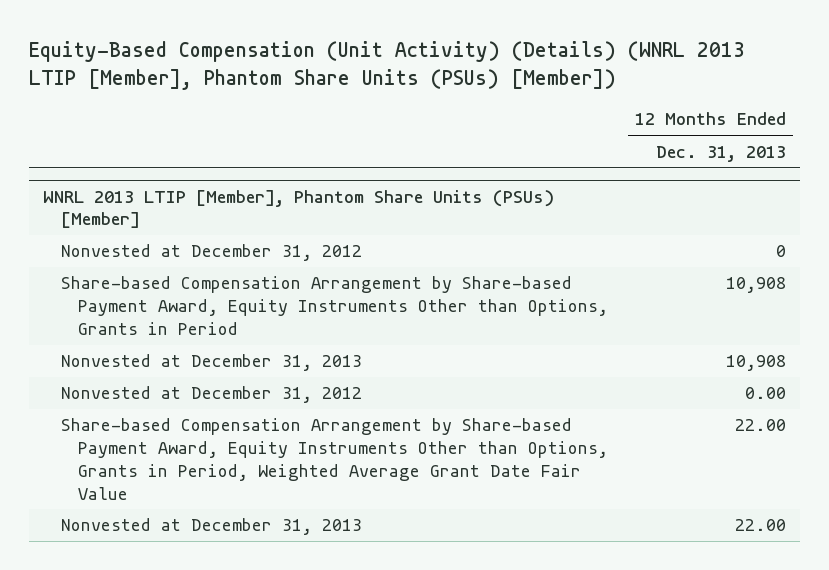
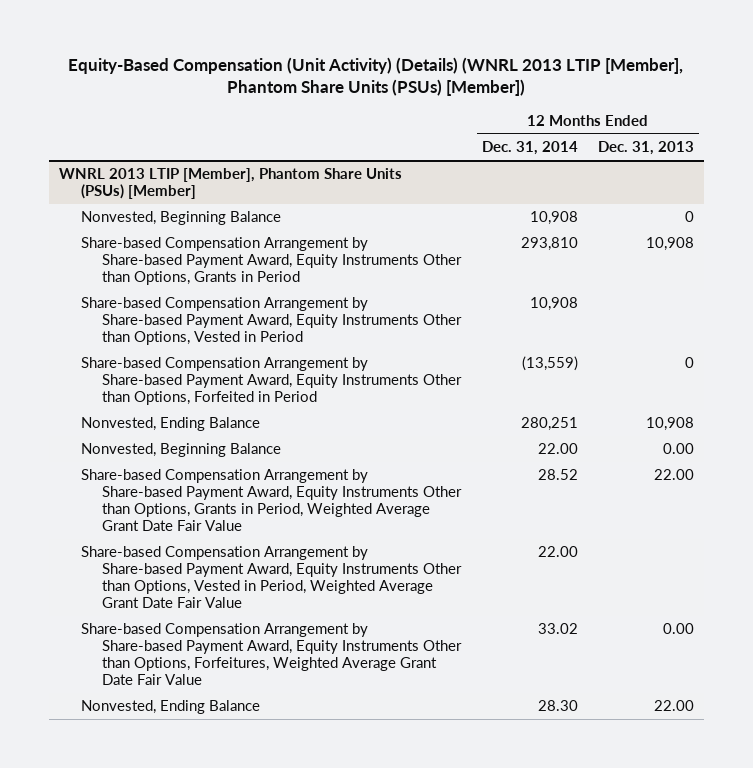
none -> [481,141,578,156] Dec. 31, 2014
[60,244,362,262] Nonvested at December 31, 2012 -> [80,211,281,226] Nonvested, Beginning Balance
none -> [80,297,463,346] Share-based Compensation Arrangement by Share-based Payment Award, Equity Instruments Other than Options, Vested in Period
none -> [80,357,463,406] Share-based Compensation Arrangement by Share-based Payment Award, Equity Instruments Other than Options, Forfeited in Period
[60,354,362,372] Nonvested at December 31, 2013 -> [80,417,260,432] Nonvested, Ending Balance
[60,386,362,404] Nonvested at December 31, 2012 -> [80,443,281,458] Nonvested, Beginning Balance
none -> [80,546,463,609] Share-based Compensation Arrangement by Share-based Payment Award, Equity Instruments Other than Options, Vested in Period, Weighted Average Grant Date Fair Value
none -> [80,623,463,686] Share-based Compensation Arrangement by Share-based Payment Award, Equity Instruments Other than Options, Forfeitures, Weighted Average Grant Date Fair Value
[60,518,362,536] Nonvested at December 31, 2013 -> [80,700,260,715] Nonvested, Ending Balance

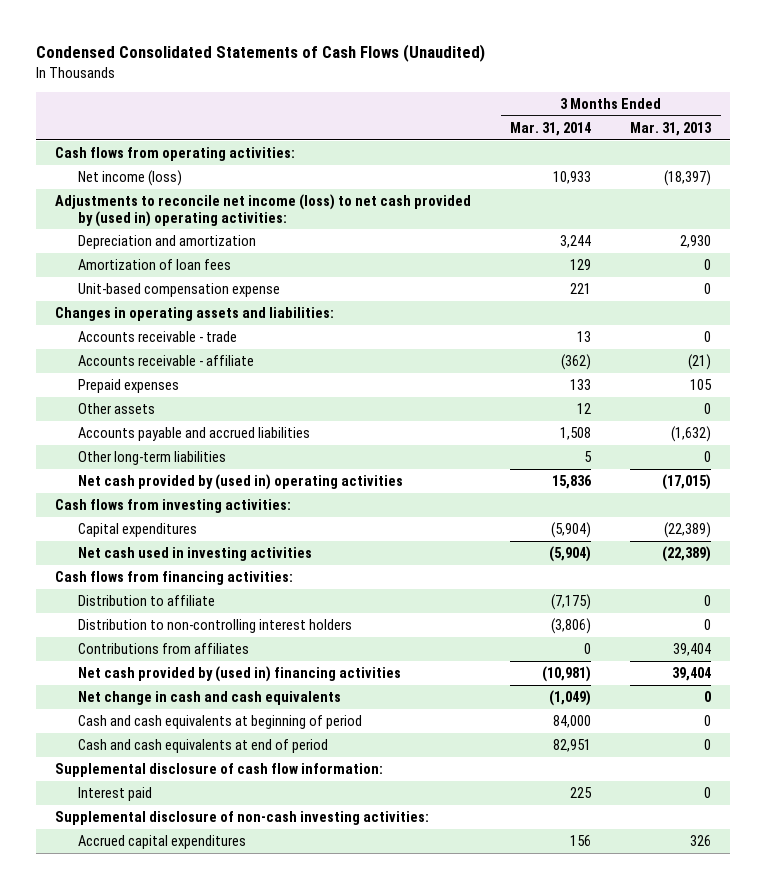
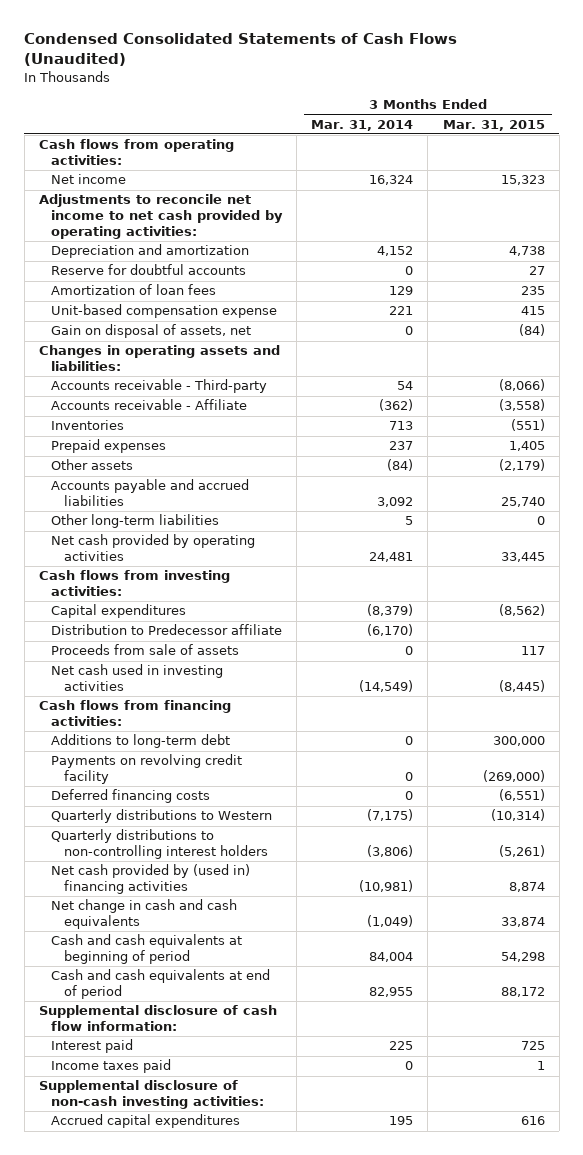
[630,121,713,136] Mar. 31, 2013 -> none
none -> [442,119,545,131] Mar. 31, 2015
[78,169,183,186] Net income (loss) -> [51,174,127,185] Net income
[553,170,592,184] 10,933 -> [369,175,414,186] 16,324
[55,193,472,227] Adjustments to reconcile net income (loss) to net cash provided by (used in) operating activities: -> [38,194,284,239] Adjustments to reconcile net income to net cash provided by operating activities:
[560,234,592,248] 3,244 -> [377,246,414,257] 4,152
none -> [51,264,247,276] Reserve for doubtful accounts
none -> [51,324,252,339] Gain on disposal of assets, net
[78,330,238,342] Accounts receivable - trade -> [51,379,268,394] Accounts receivable - Third-party
[577,330,592,342] 13 -> [397,381,414,391] 54
[78,354,255,366] Accounts receivable - affiliate -> [51,399,248,411] Accounts receivable - Affiliate
none -> [51,420,125,431] Inventories
[570,378,592,390] 133 -> [389,441,414,451] 237
[577,402,592,414] 12 -> [387,459,414,472] (84)
[560,426,592,440] 1,508 -> [377,497,414,508] 3,092
[78,473,404,490] Net cash provided by (used in) operating activities -> [51,534,256,562] Net cash provided by operating activities
[552,474,593,489] 15,836 -> [369,552,414,563] 24,481
[551,521,592,538] (5,904) -> [367,604,414,617] (8,379)
none -> [51,624,283,636] Distribution to Predecessor affiliate
none -> [51,644,240,656] Proceeds from sale of assets
[549,545,592,562] (5,904) -> [359,680,414,693] (14,549)
[78,642,250,654] Contributions from affiliates -> none
none -> [51,734,231,749] Additions to long-term debt
none -> [51,754,243,785] Payments on revolving credit facility
none -> [51,789,211,804] Deferred financing costs
[78,594,216,606] Distribution to affiliate -> [51,809,273,824] Quarterly distributions to Western
[78,618,353,633] Distribution to non-controlling interest holders -> [51,829,268,860] Quarterly distributions to non-controlling interest holders
[553,714,592,728] 84,000 -> [369,952,414,963] 84,004
[553,738,592,752] 82,951 -> [369,987,414,998] 82,955
none -> [51,1059,172,1074] Income taxes paid
[570,834,592,846] 156 -> [389,1116,414,1126] 195

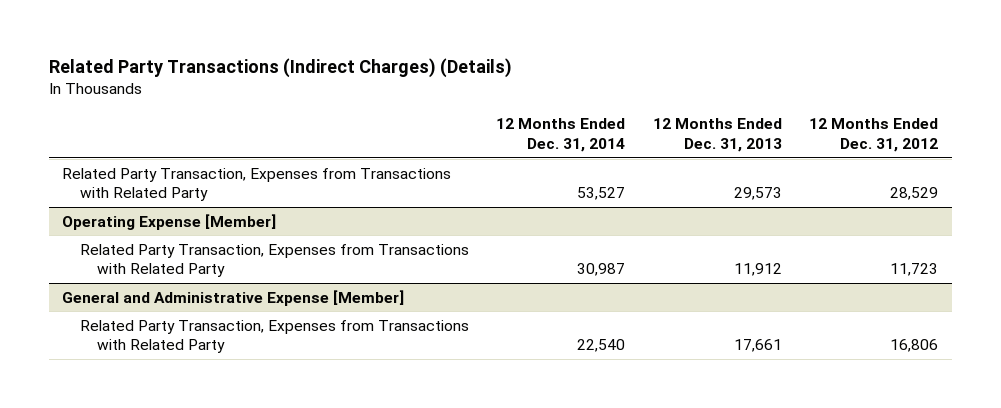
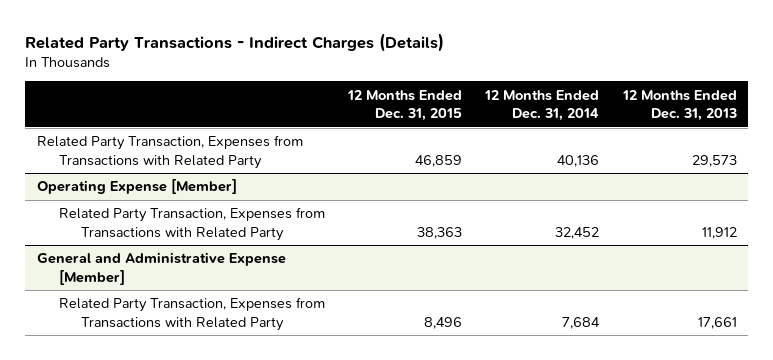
[48,57,512,78] Related Party Transactions (Indirect Charges) (Details) -> [25,32,445,52] Related Party Transactions - Indirect Charges (Details)
[809,118,939,152] 12 Months Ended Dec. 31, 2012 -> none
none -> [347,89,463,122] 12 Months Ended Dec. 31, 2015
[577,187,626,201] 53,527 -> [557,154,600,167] 40,136
[577,263,626,277] 30,987 -> [555,226,600,239] 32,452
[577,339,626,353] 22,540 -> [562,316,601,329] 7,684

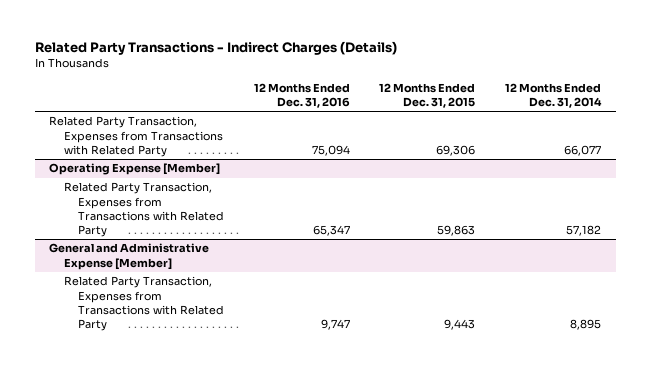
[621,89,737,122] 12 Months Ended Dec. 31, 2013 -> none
none -> [253,82,350,109] 12 Months Ended Dec. 31, 2016
[415,154,463,167] 46,859 -> [436,144,476,156] 69,306
[557,154,600,167] 40,136 -> [563,144,601,156] 66,077
[417,226,463,239] 38,363 -> [437,224,476,236] 59,863
[555,226,600,239] 32,452 -> [565,224,601,236] 57,182
[424,316,463,329] 8,496 -> [444,318,476,330] 9,443
[562,316,601,329] 7,684 -> [569,318,601,330] 8,895

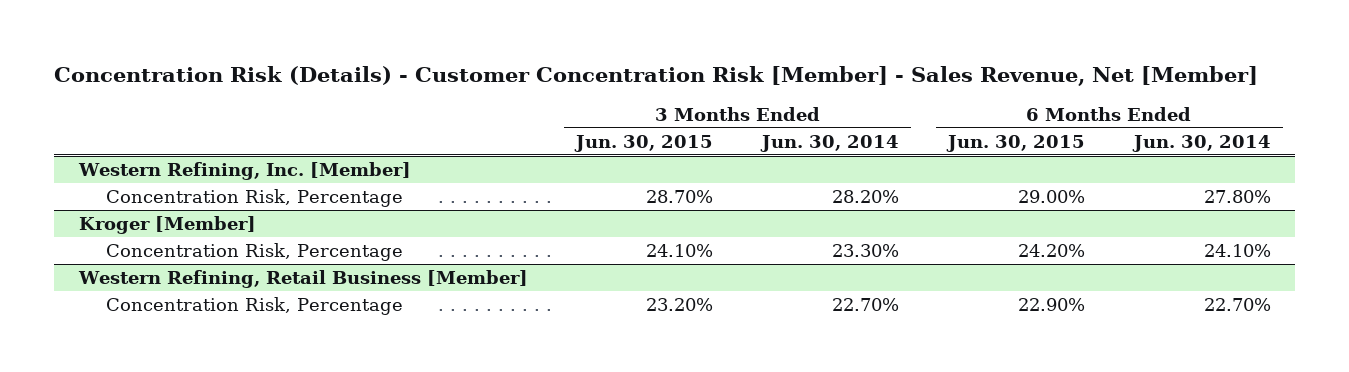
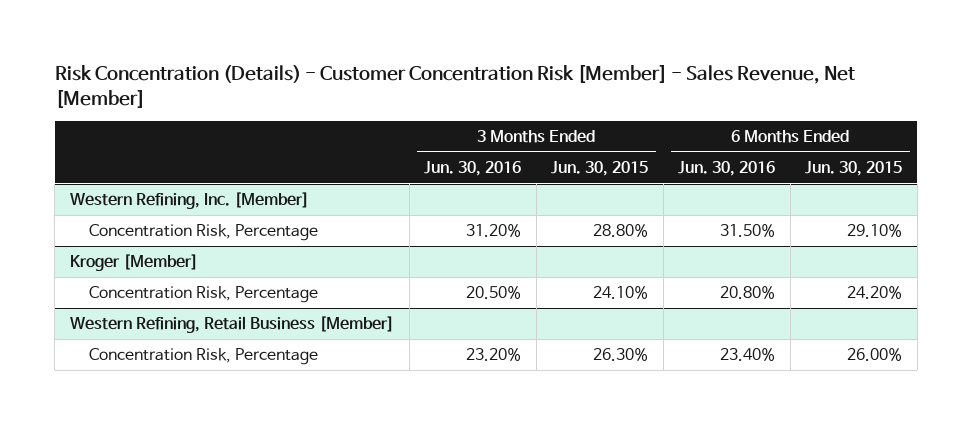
[54,66,1259,87] Concentration Risk (Details) - Customer Concentration Risk [Member] - Sales Revenue, Net [Member] -> [54,64,855,109] Risk Concentration (Details) - Customer Concentration Risk [Member] - Sales Revenue, Net [Member]
[760,134,900,152] Jun. 30, 2014 -> none
[1131,134,1271,152] Jun. 30, 2014 -> none
none -> [424,161,522,177] Jun. 30, 2016
none -> [678,161,776,177] Jun. 30, 2016
[646,190,714,204] 28.70% -> [593,224,649,238] 28.80%
[1018,190,1086,204] 29.00% -> [847,224,903,238] 29.10%
[646,298,714,312] 23.20% -> [593,348,649,362] 26.30%
[1018,298,1086,312] 22.90% -> [847,348,903,362] 26.00%

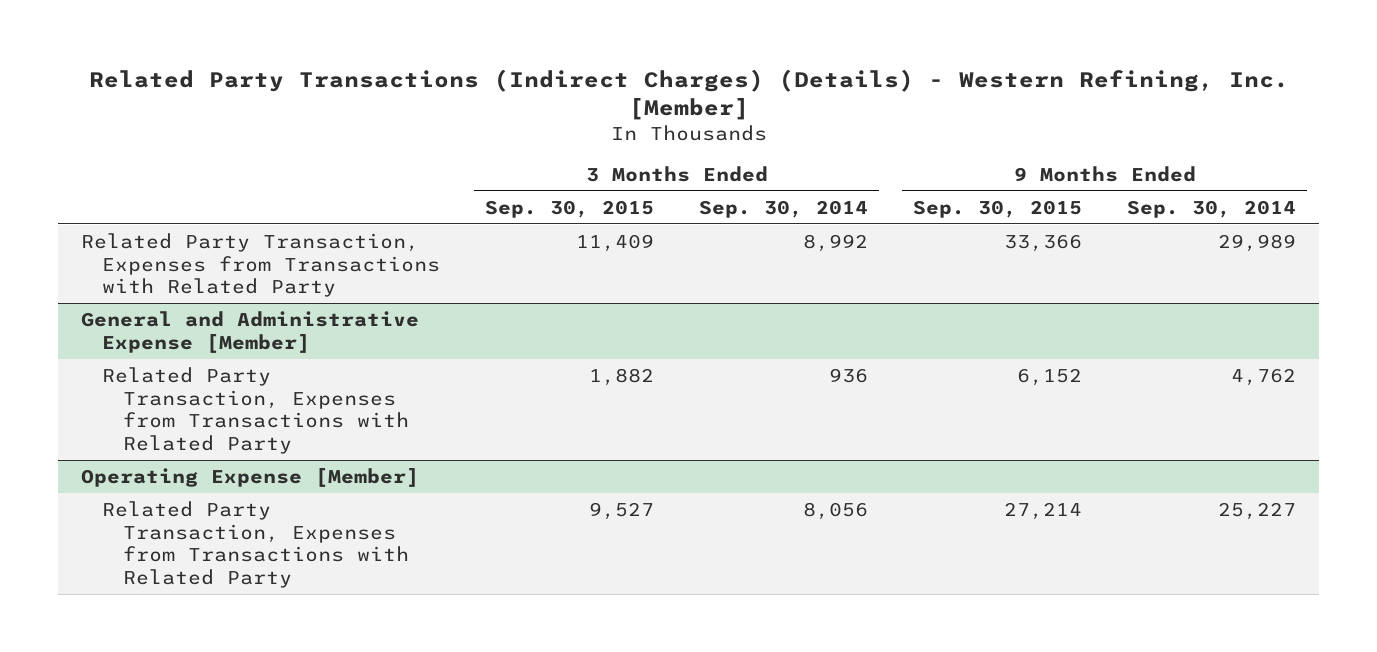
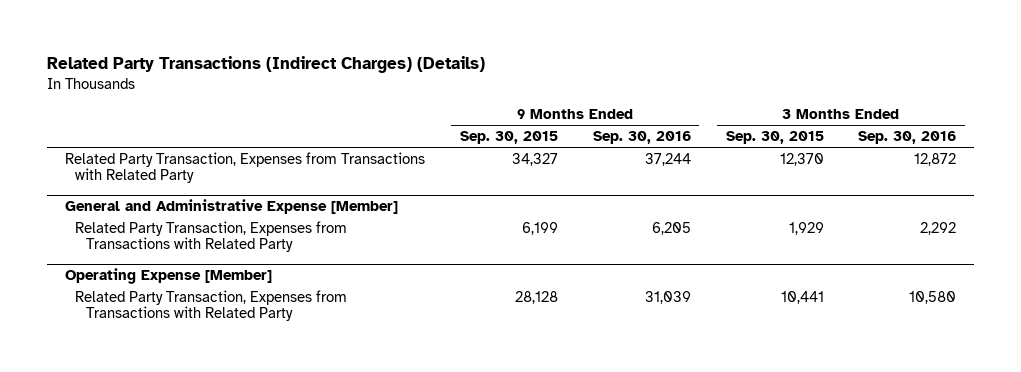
[88,68,1289,121] Related Party Transactions (Indirect Charges) (Details) - Western Refining, Inc. [Member] -> [47,56,486,74] Related Party Transactions (Indirect Charges) (Details)
[699,199,869,218] Sep. 30, 2014 -> none
[1127,199,1297,218] Sep. 30, 2014 -> none
none -> [592,130,691,144] Sep. 30, 2016
none -> [858,130,957,144] Sep. 30, 2016
[576,233,655,252] 11,409 -> [779,152,824,166] 12,370
[1004,233,1083,252] 33,366 -> [511,152,558,166] 34,327
[589,367,655,386] 1,882 -> [788,221,824,235] 1,929
[1017,367,1083,386] 6,152 -> [521,221,558,235] 6,199
[589,501,655,520] 9,527 -> [780,290,824,304] 10,441
[1004,501,1083,520] 27,214 -> [514,290,558,304] 28,128

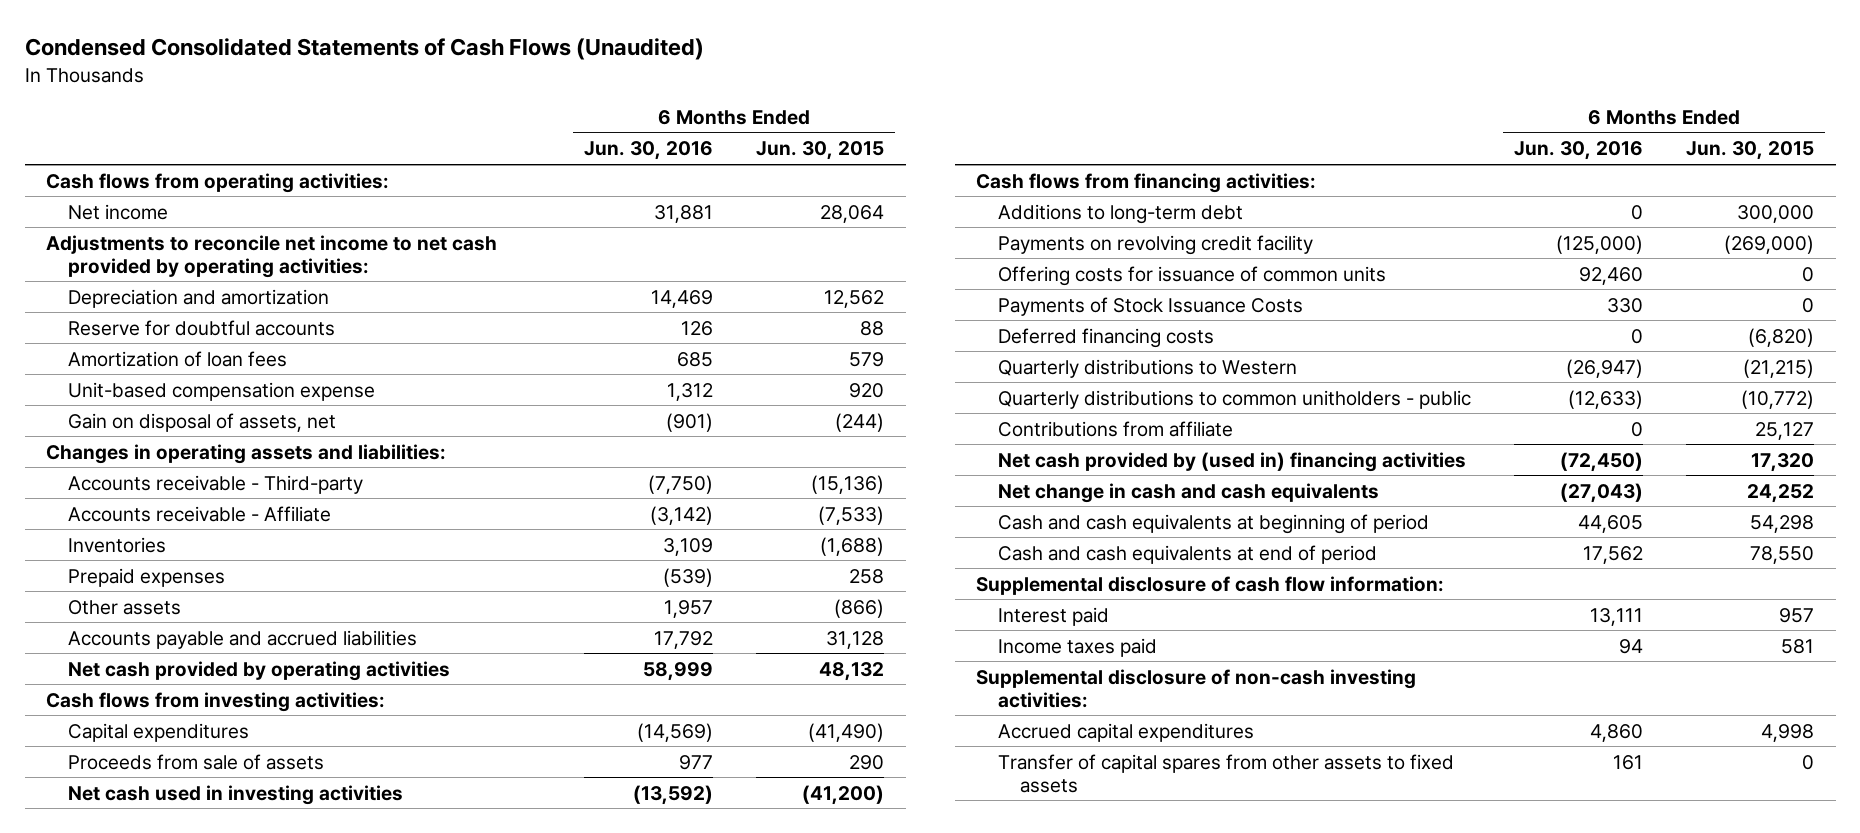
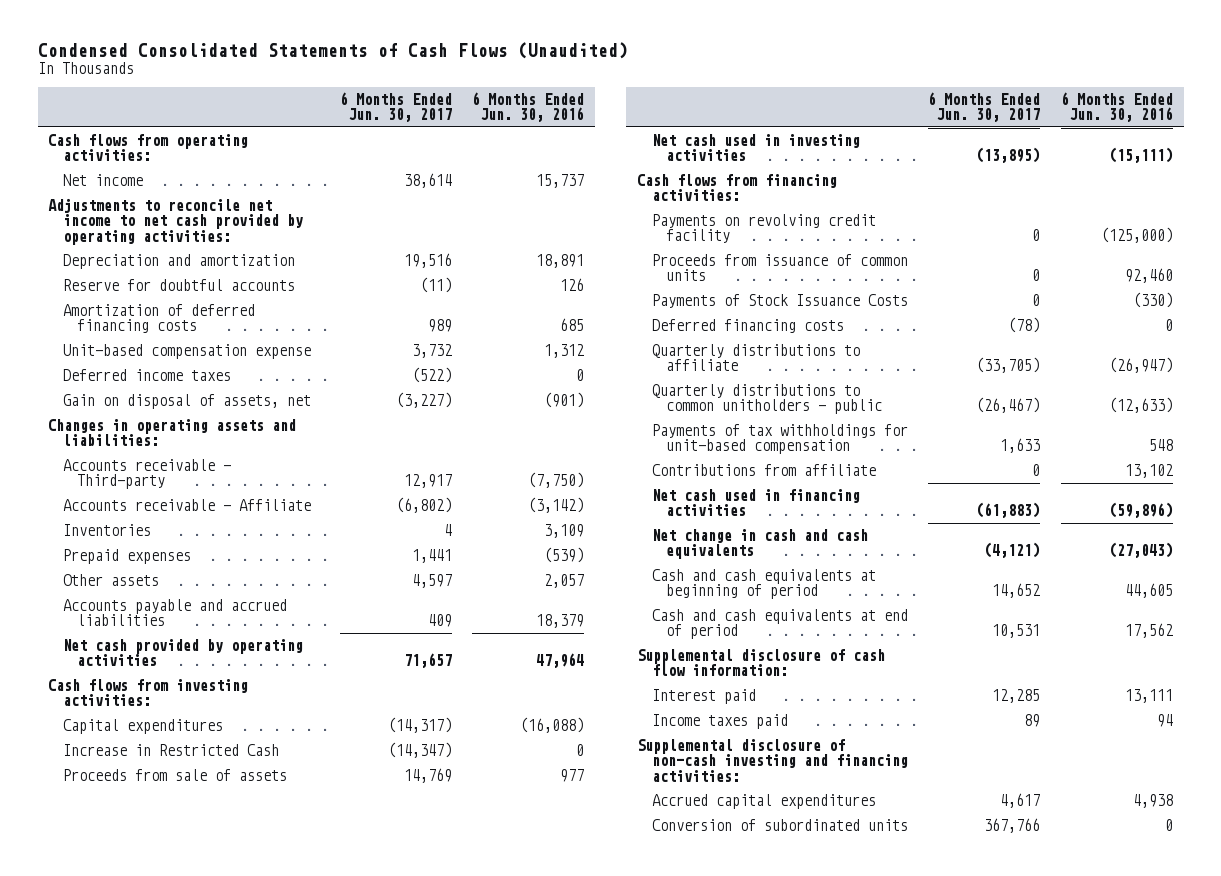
[756,141,885,161] Jun. 30, 2015 -> none
none -> [339,92,452,123] 6 Months Ended Jun. 30, 2017
[654,204,714,223] 31,881 -> [536,174,585,189] 15,737
[651,289,714,308] 14,469 -> [536,254,585,269] 18,891
[68,350,288,367] Amortization of loan fees -> [62,304,255,334] Amortization of deferred financing costs
none -> [62,369,231,382] Deferred income taxes
[664,599,714,618] 1,957 -> [544,574,585,589] 2,057
[654,630,714,649] 17,792 -> [536,614,585,629] 18,379
[643,661,714,681] 58,999 -> [536,653,585,669] 47,964
[637,722,714,742] (14,569) -> [520,717,585,734] (16,088)
none -> [62,744,279,757] Increase in Restricted Cash
[633,784,714,805] (13,592) -> [1109,147,1174,164] (15,111)
[998,203,1244,224] Additions to long-term debt -> none
[998,265,1387,286] Offering costs for issuance of common units -> [651,254,908,282] Proceeds from issuance of common units
[1607,297,1644,313] 330 -> [1133,292,1174,309] (330)
[998,358,1298,378] Quarterly distributions to Western -> [651,344,860,372] Quarterly distributions to affiliate
none -> [651,424,908,455] Payments of tax withholdings for unit-based compensation
[1631,421,1644,437] 0 -> [1125,464,1174,479] 13,102
[998,451,1467,472] Net cash provided by (used in) financing activities -> [651,489,860,517] Net cash used in financing activities
[1560,451,1644,472] (72,450) -> [1109,502,1174,519] (59,896)
[998,753,1455,793] Transfer of capital spares from other assets to fixed assets -> none
[976,668,1417,708] Supplemental disclosure of non-cash investing activities: -> [636,739,908,782] Supplemental disclosure of non-cash investing and financing activities:
[1590,723,1644,742] 4,860 -> [1133,794,1174,809] 4,938
none -> [651,819,908,832] Conversion of subordinated units

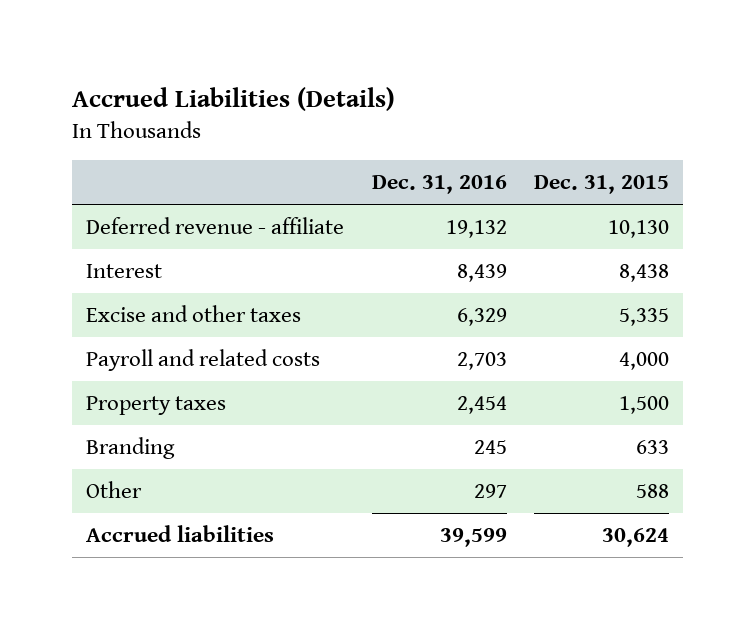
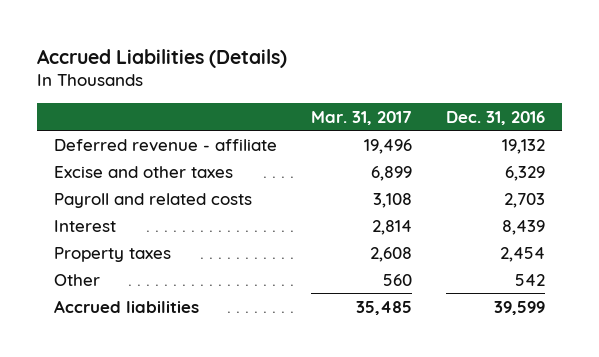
[534,175,670,195] Dec. 31, 2015 -> none
none -> [311,110,413,125] Mar. 31, 2017
[86,263,163,278] Interest -> [54,219,117,232] Interest
[86,436,176,459] Branding -> none
[473,483,507,498] 297 -> [514,273,545,286] 542

